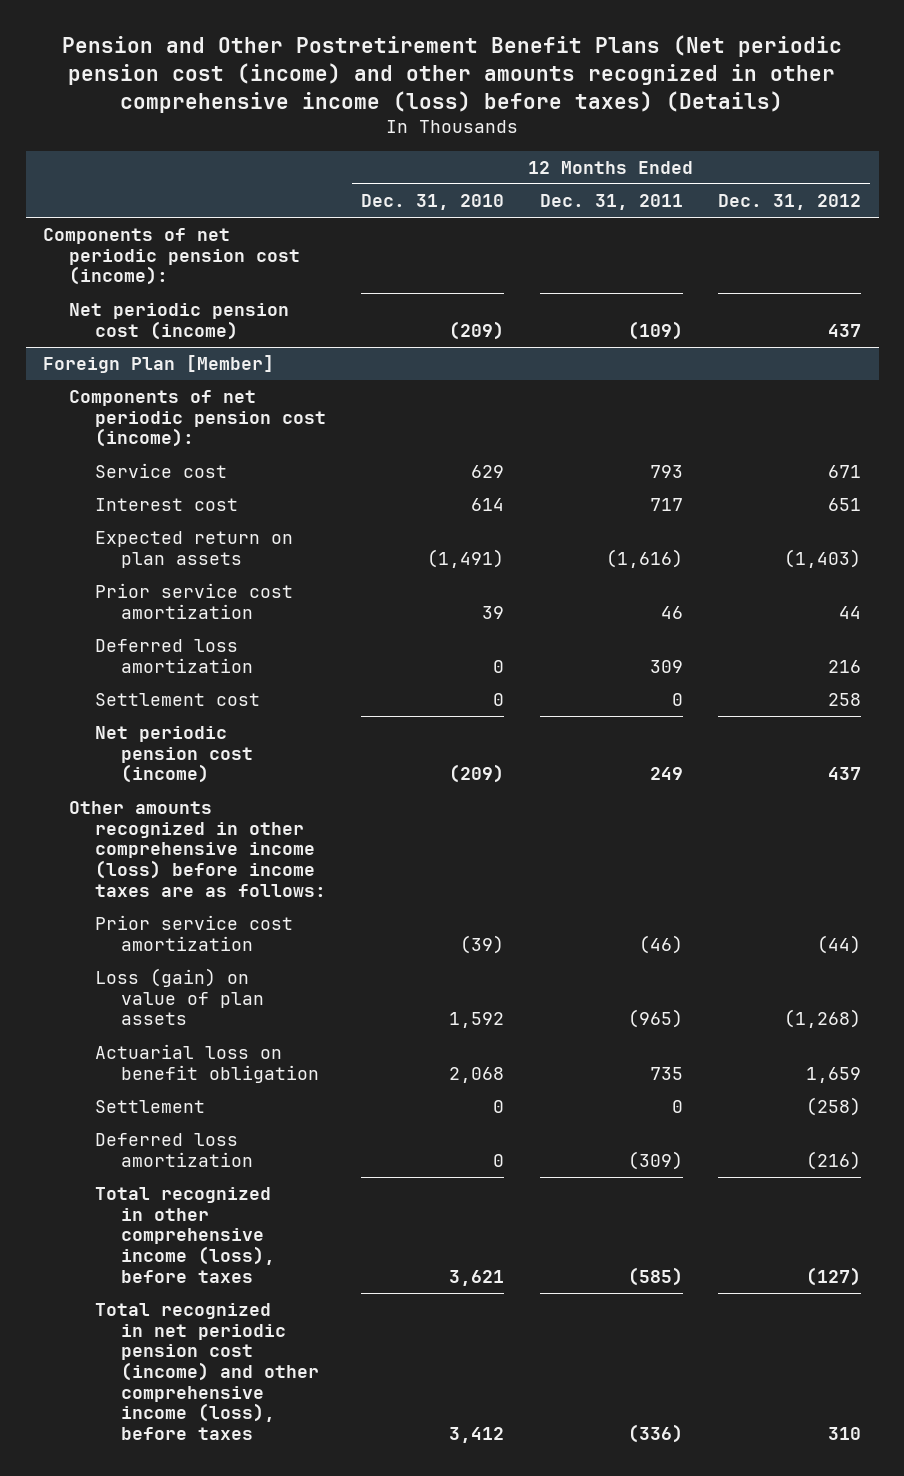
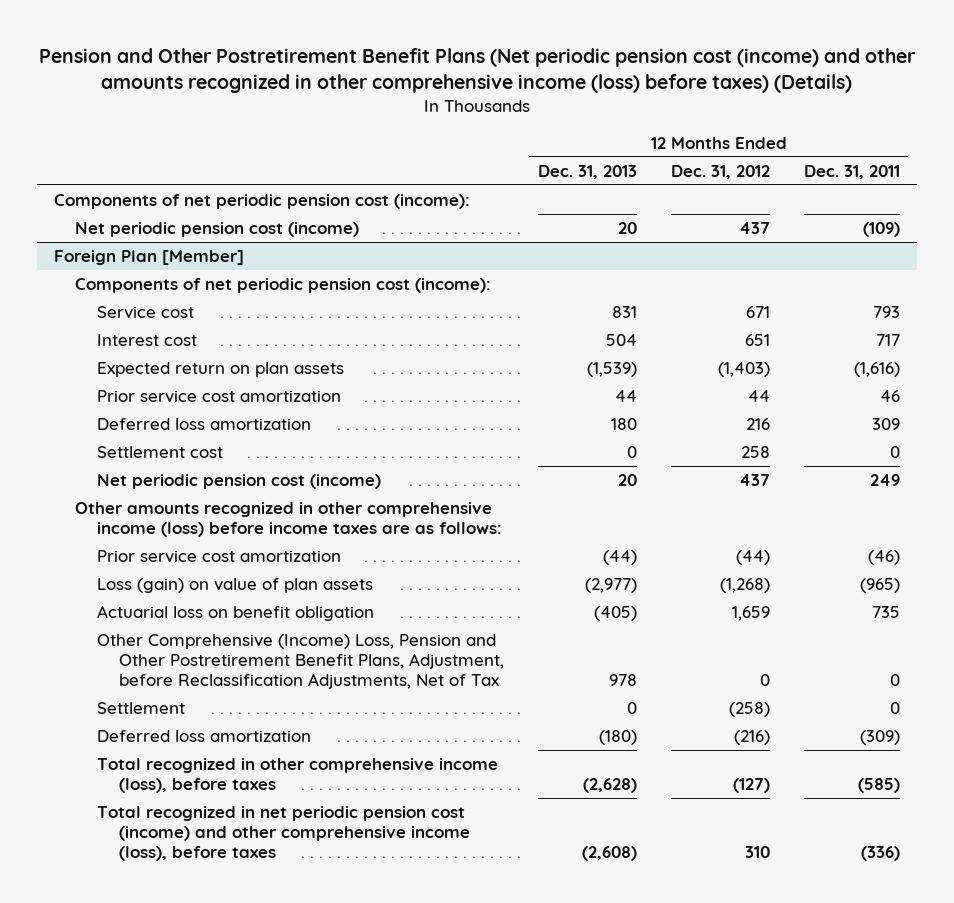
[361,193,505,210] Dec. 31, 2010 -> none
none -> [537,164,637,179] Dec. 31, 2013
none -> [97,634,504,689] Other Comprehensive (Income) Loss, Pension and Other Postretirement Benefit Plans, Adjustment, before Reclassification Adjustments, Net of Tax

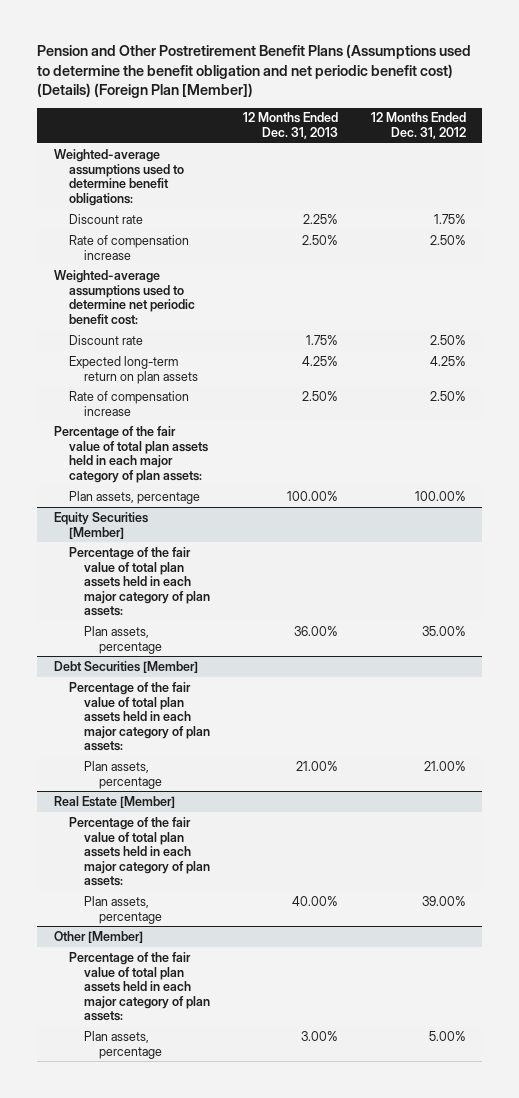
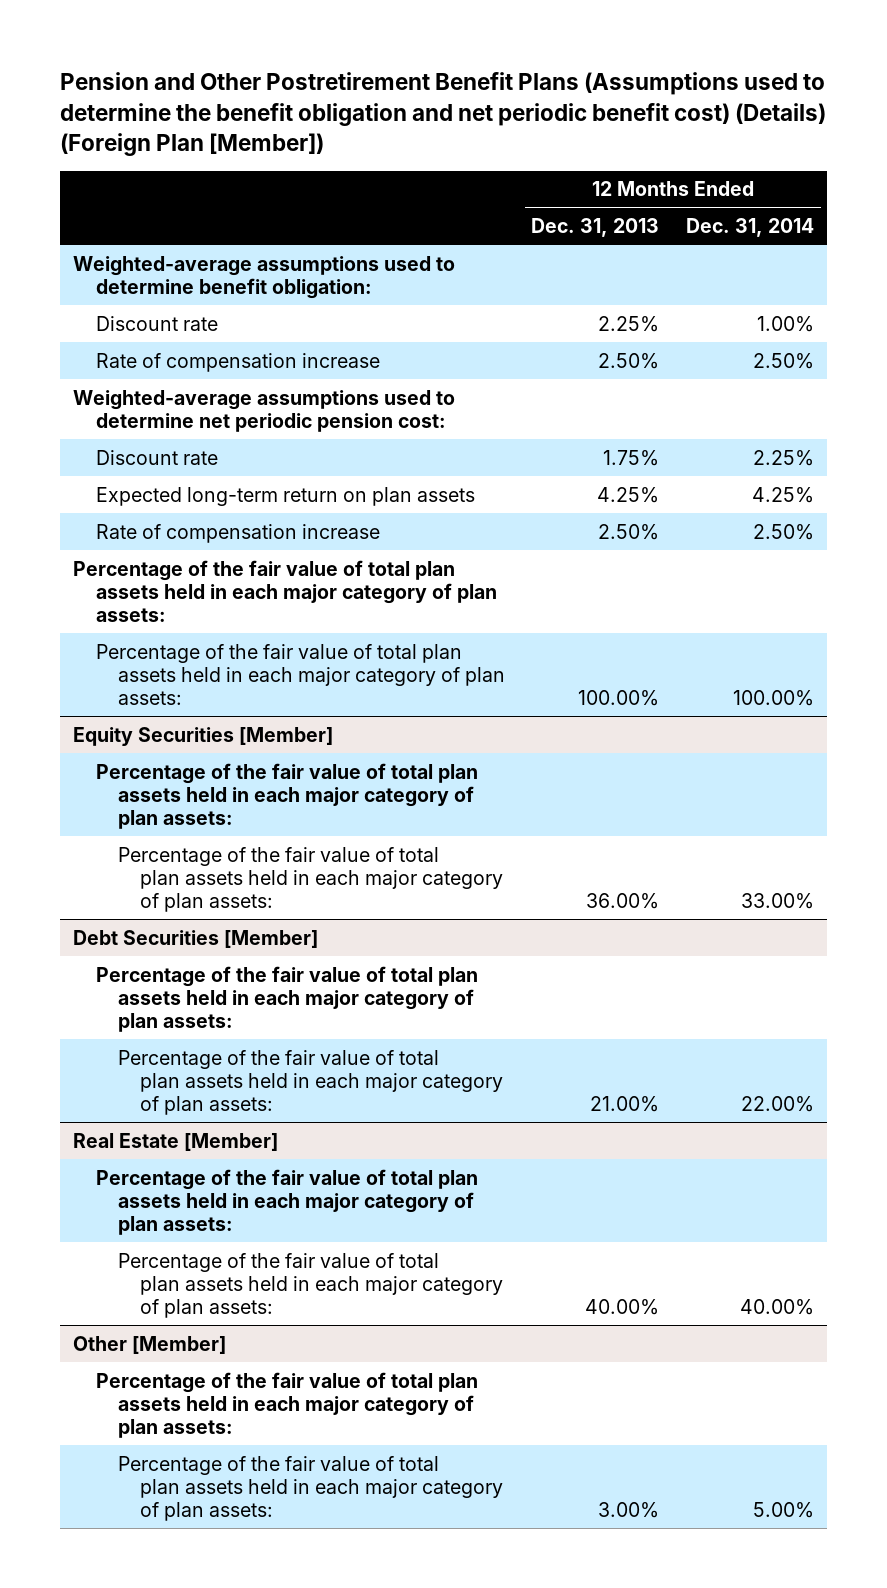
[370,112,466,140] 12 Months Ended Dec. 31, 2012 -> none
none -> [685,218,814,238] Dec. 31, 2014
[53,148,184,206] Weighted-average assumptions used to determine benefit obligations: -> [73,255,456,299] Weighted-average assumptions used to determine benefit obligation:
[53,269,195,325] Weighted-average assumptions used to determine net periodic benefit cost: -> [73,389,456,432] Weighted-average assumptions used to determine net periodic pension cost:
[68,490,200,504] Plan assets, percentage -> [95,643,505,706] Percentage of the fair value of total plan assets held in each major category of plan assets:
[83,625,162,654] Plan assets, percentage -> [117,846,504,913] Percentage of the fair value of total plan assets held in each major category of plan assets:
[83,760,162,789] Plan assets, percentage -> [117,1049,504,1116] Percentage of the fair value of total plan assets held in each major category of plan assets:
[83,895,162,924] Plan assets, percentage -> [117,1252,504,1319] Percentage of the fair value of total plan assets held in each major category of plan assets:
[83,1030,162,1059] Plan assets, percentage -> [117,1455,504,1522] Percentage of the fair value of total plan assets held in each major category of plan assets:

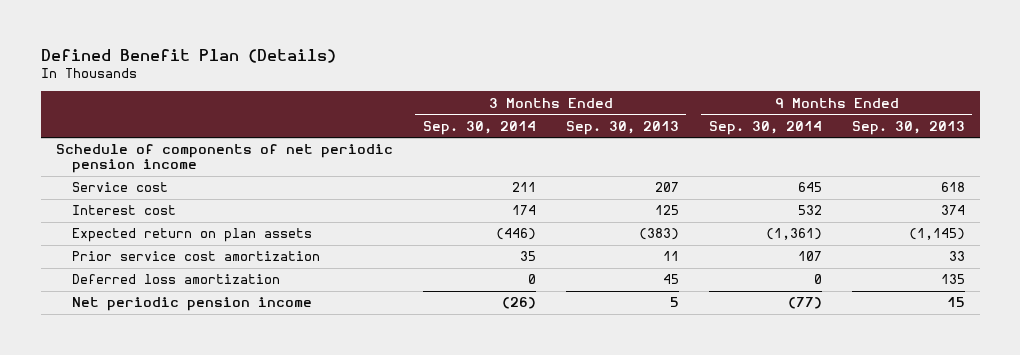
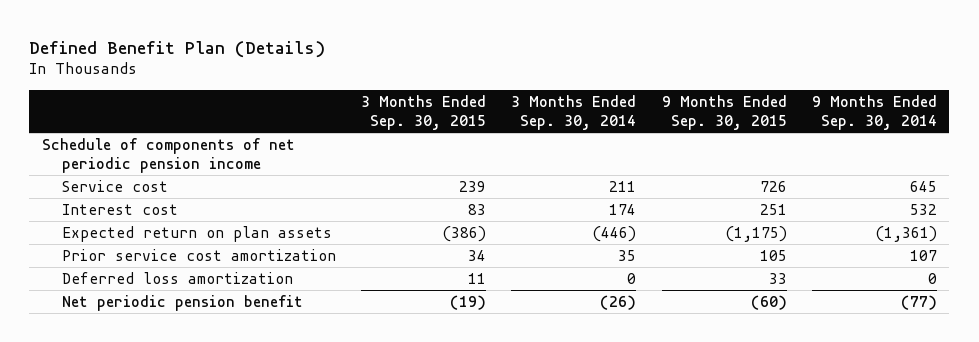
[565,120,679,135] Sep. 30, 2013 -> none
[851,120,965,135] Sep. 30, 2013 -> none
none -> [361,94,487,130] 3 Months Ended Sep. 30, 2015
none -> [661,94,787,130] 9 Months Ended Sep. 30, 2015
[72,297,313,312] Net periodic pension income -> [62,295,304,312] Net periodic pension benefit

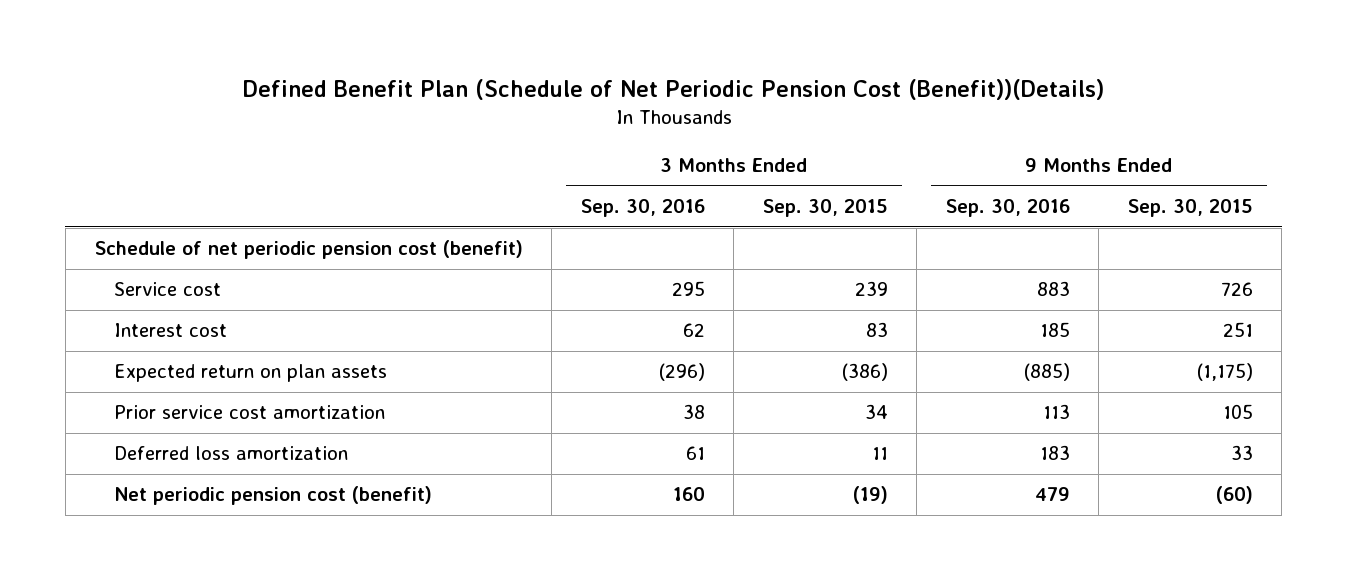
[29,40,326,58] Defined Benefit Plan (Details) -> [242,78,1104,100] Defined Benefit Plan (Schedule of Net Periodic Pension Cost (Benefit))(Details)
[511,94,637,130] 3 Months Ended Sep. 30, 2014 -> none
[811,94,937,130] 9 Months Ended Sep. 30, 2014 -> none
none -> [580,198,705,217] Sep. 30, 2016
none -> [945,198,1070,217] Sep. 30, 2016
[42,138,296,173] Schedule of components of net periodic pension income -> [94,240,523,260] Schedule of net periodic pension cost (benefit)
[62,295,304,312] Net periodic pension benefit -> [113,486,432,506] Net periodic pension cost (benefit)

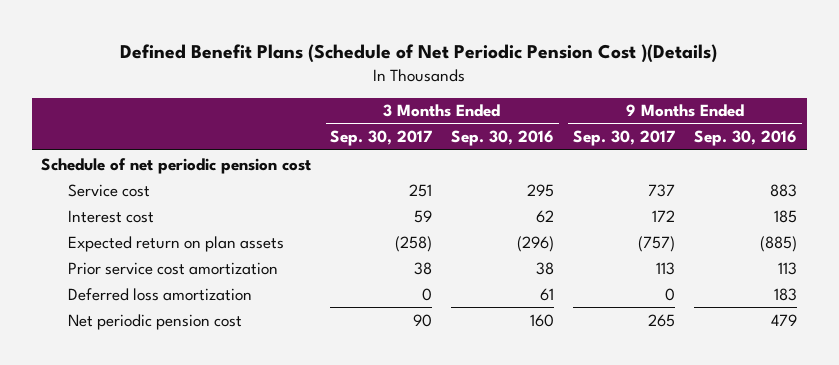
[242,78,1104,100] Defined Benefit Plan (Schedule of Net Periodic Pension Cost (Benefit))(Details) -> [120,44,718,64] Defined Benefit Plans (Schedule of Net Periodic Pension Cost )(Details)
[762,198,888,217] Sep. 30, 2015 -> none
[1127,198,1253,217] Sep. 30, 2015 -> none
none -> [330,130,433,147] Sep. 30, 2017
none -> [573,130,676,147] Sep. 30, 2017
[94,240,523,260] Schedule of net periodic pension cost (benefit) -> [41,157,312,174] Schedule of net periodic pension cost
[113,486,432,506] Net periodic pension cost (benefit) -> [68,313,243,330] Net periodic pension cost

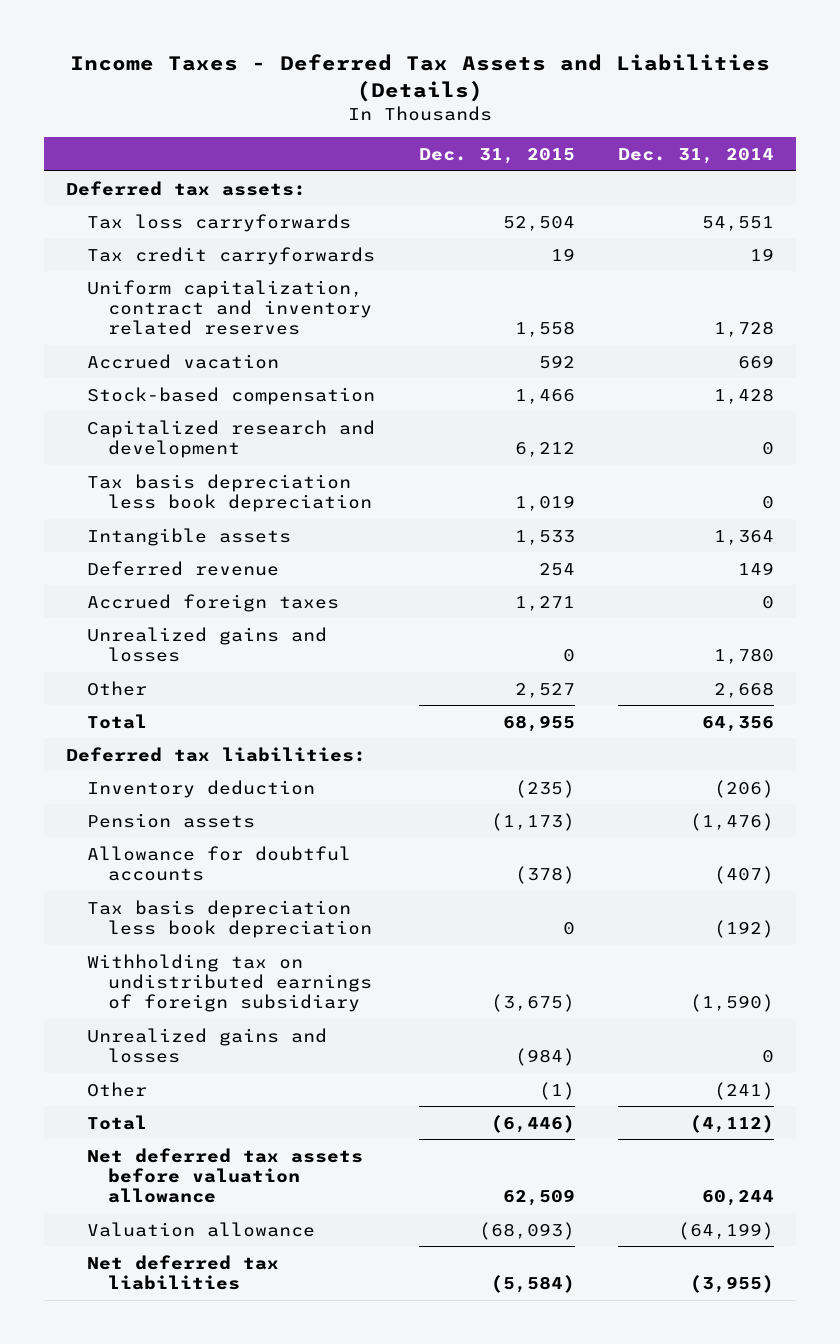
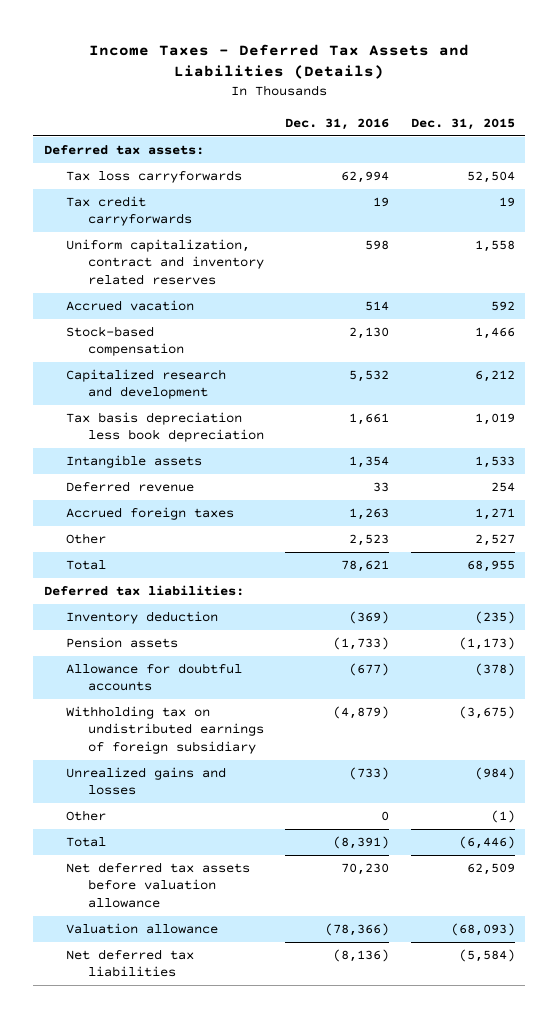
[618,148,775,165] Dec. 31, 2014 -> none
none -> [285,117,390,130] Dec. 31, 2016
[86,626,327,662] Unrealized gains and losses -> none
[86,899,372,938] Tax basis depreciation less book depreciation -> none

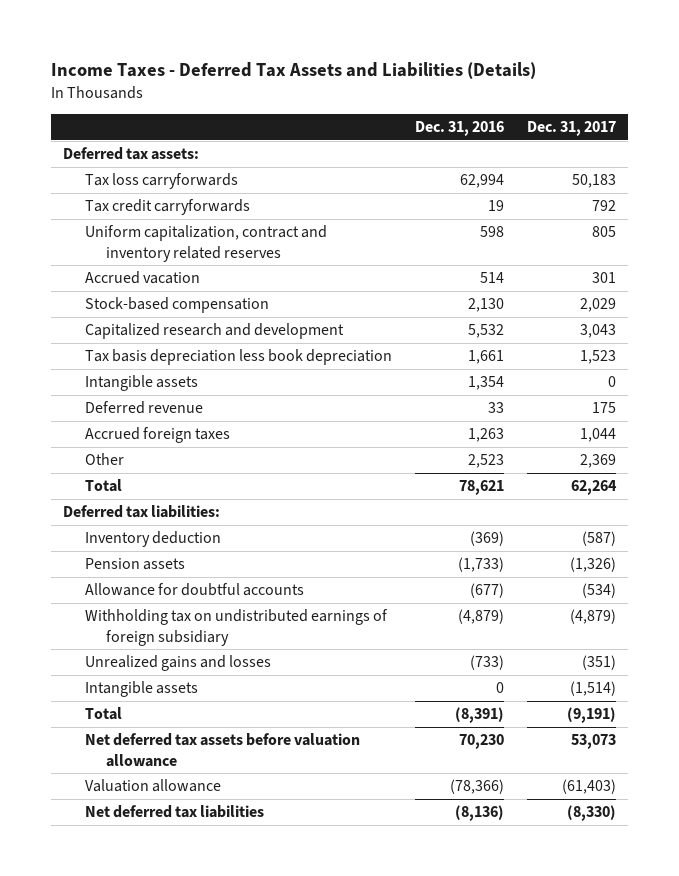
[410,117,515,130] Dec. 31, 2015 -> none
none -> [527,121,617,137] Dec. 31, 2017
[65,810,106,822] Other -> [84,681,198,698] Intangible assets

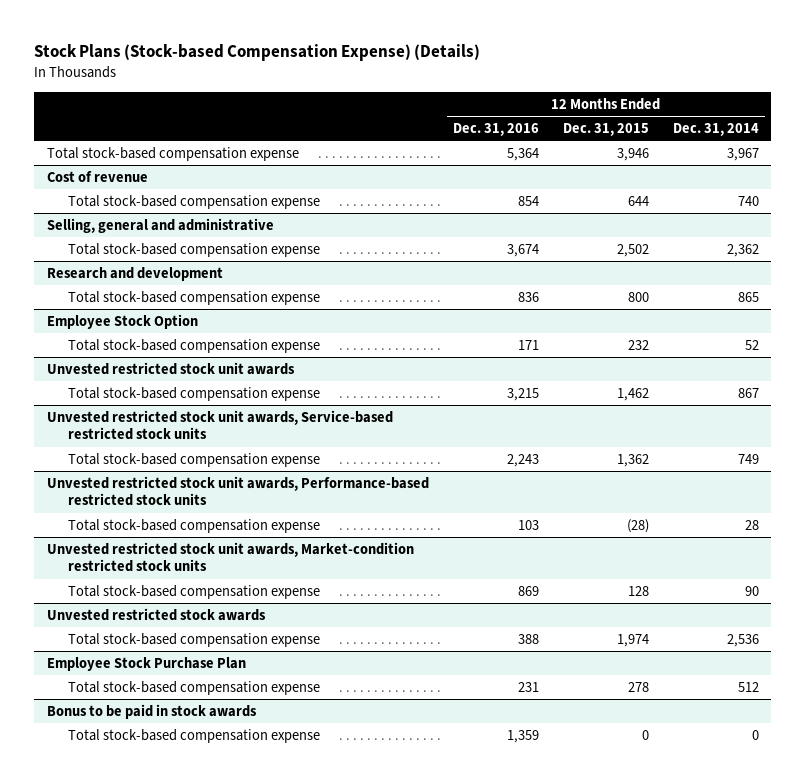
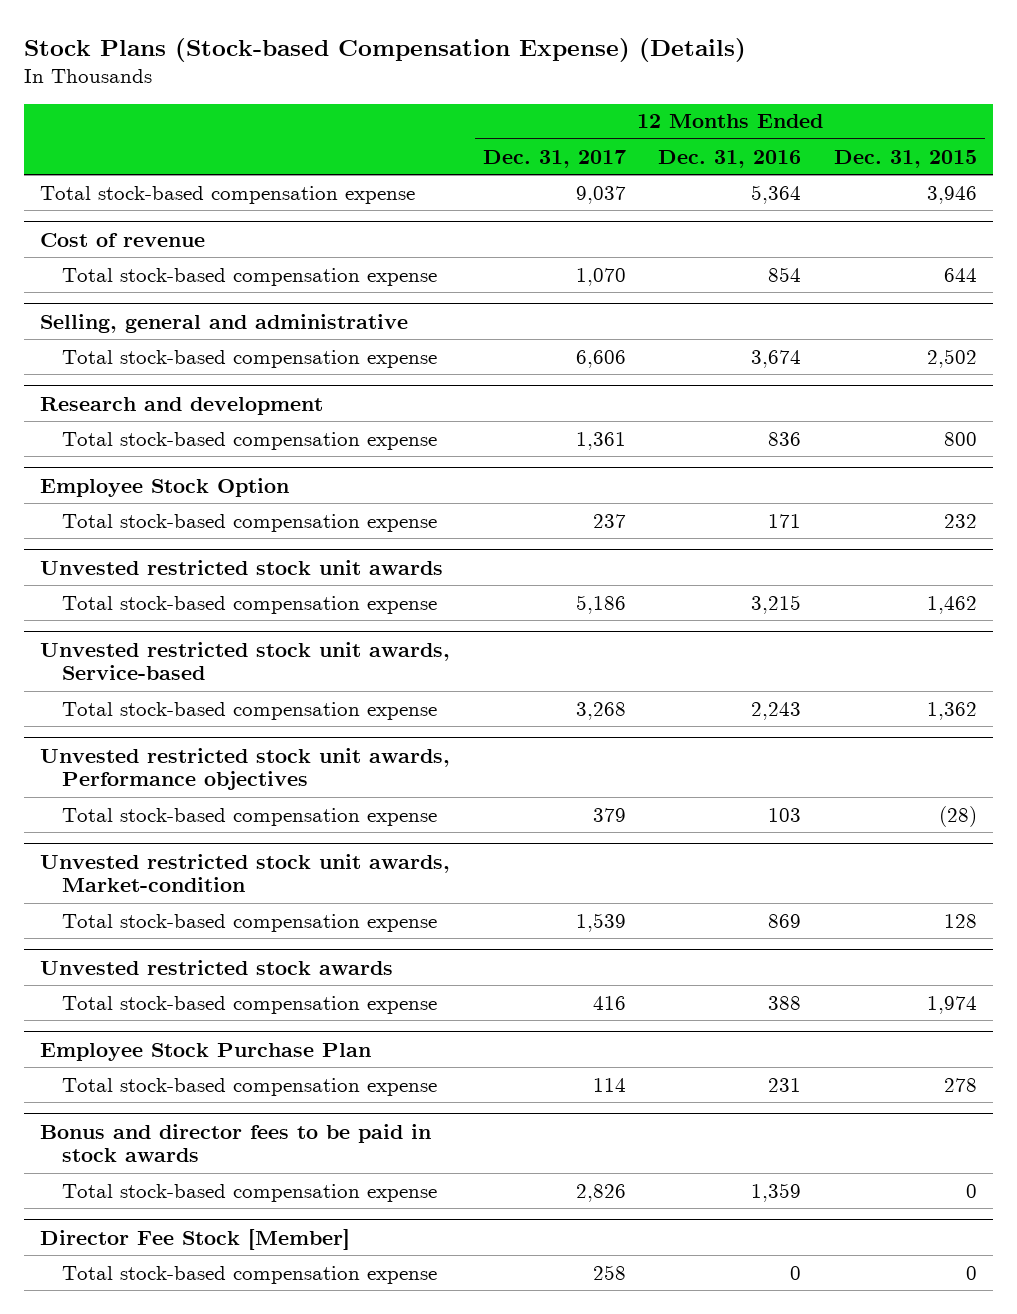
[672,123,759,137] Dec. 31, 2014 -> none
none -> [482,149,626,168] Dec. 31, 2017
[46,409,393,441] Unvested restricted stock unit awards, Service-based restricted stock units -> [40,641,451,681] Unvested restricted stock unit awards, Service-based
[46,475,429,507] Unvested restricted stock unit awards, Performance-based restricted stock units -> [40,747,451,791] Unvested restricted stock unit awards, Performance objectives
[46,541,414,573] Unvested restricted stock unit awards, Market-condition restricted stock units -> [40,853,451,893] Unvested restricted stock unit awards, Market-condition
[46,703,257,719] Bonus to be paid in stock awards -> [40,1123,432,1163] Bonus and director fees to be paid in stock awards
none -> [40,1228,351,1250] Director Fee Stock [Member]
none -> [61,1265,437,1284] Total stock-based compensation expense

